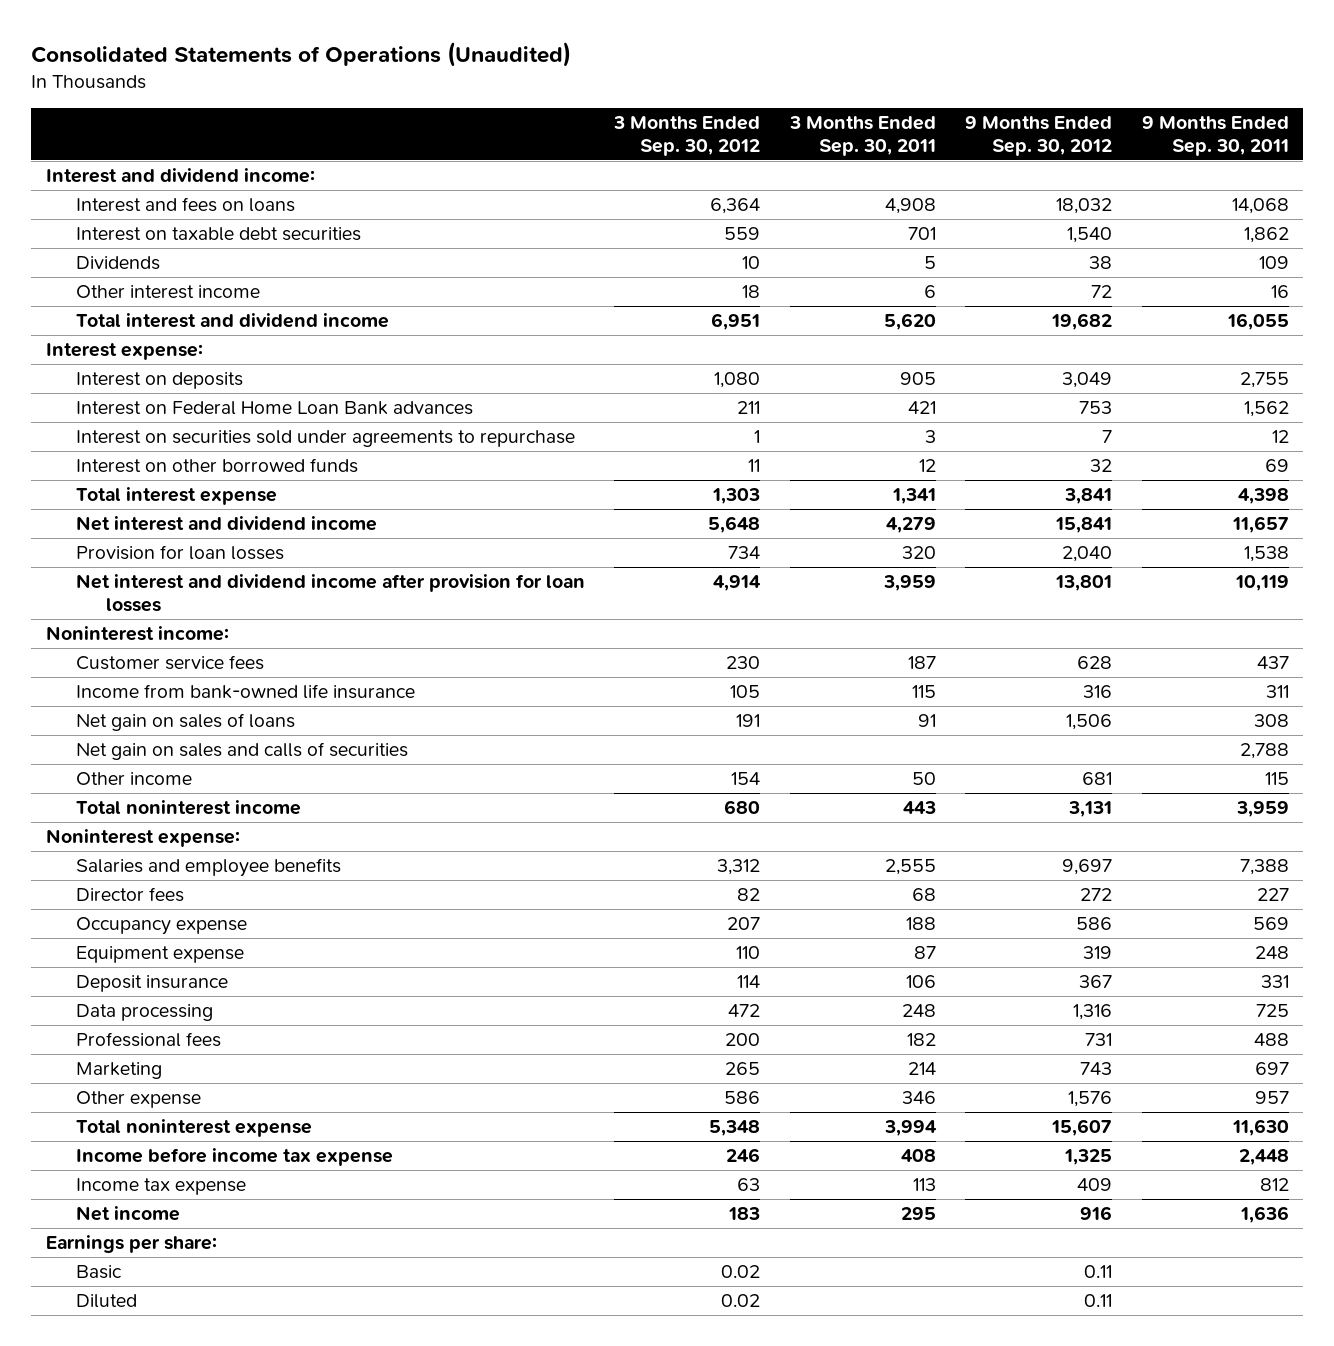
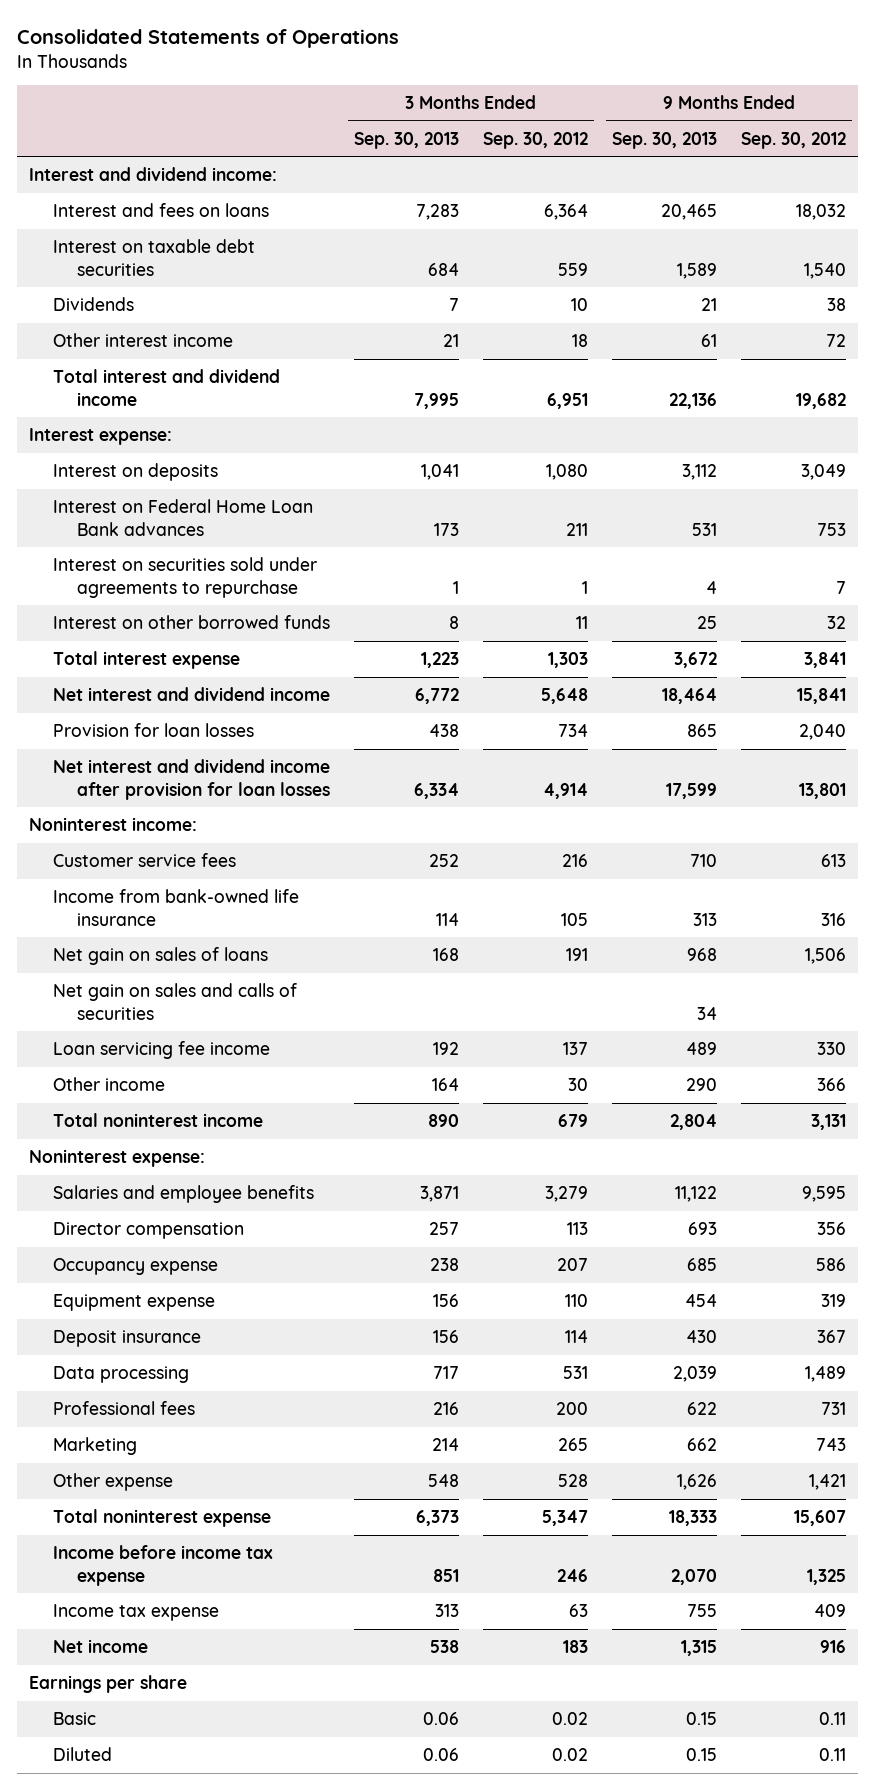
[30,41,571,67] Consolidated Statements of Operations (Unaudited) -> [16,28,399,48] Consolidated Statements of Operations
[788,115,936,157] 3 Months Ended Sep. 30, 2011 -> none
[1141,115,1289,157] 9 Months Ended Sep. 30, 2011 -> none
none -> [354,131,460,149] Sep. 30, 2013
none -> [612,131,718,149] Sep. 30, 2013
[726,656,761,670] 230 -> [562,854,589,868] 216
[1077,656,1113,670] 628 -> [821,854,847,868] 613
none -> [53,1041,271,1060] Loan servicing fee income
[731,772,761,786] 154 -> [568,1078,589,1092] 30
[1082,772,1113,786] 681 -> [817,1078,847,1092] 366
[724,800,761,815] 680 -> [558,1114,589,1128] 679
[75,887,184,903] Director fees -> none
[717,859,761,876] 3,312 -> [545,1186,589,1203] 3,279
[1062,859,1113,876] 9,697 -> [802,1186,847,1203] 9,595
none -> [53,1222,245,1240] Director compensation
[728,1004,761,1018] 472 -> [563,1366,589,1380] 531
[1073,1004,1113,1021] 1,316 -> [805,1366,847,1383] 1,489
[724,1091,761,1105] 586 -> [558,1474,589,1488] 528
[1068,1091,1113,1108] 1,576 -> [809,1474,847,1491] 1,421
[709,1120,761,1137] 5,348 -> [542,1510,589,1527] 5,347
[45,1235,217,1254] Earnings per share: -> [28,1675,187,1694] Earnings per share

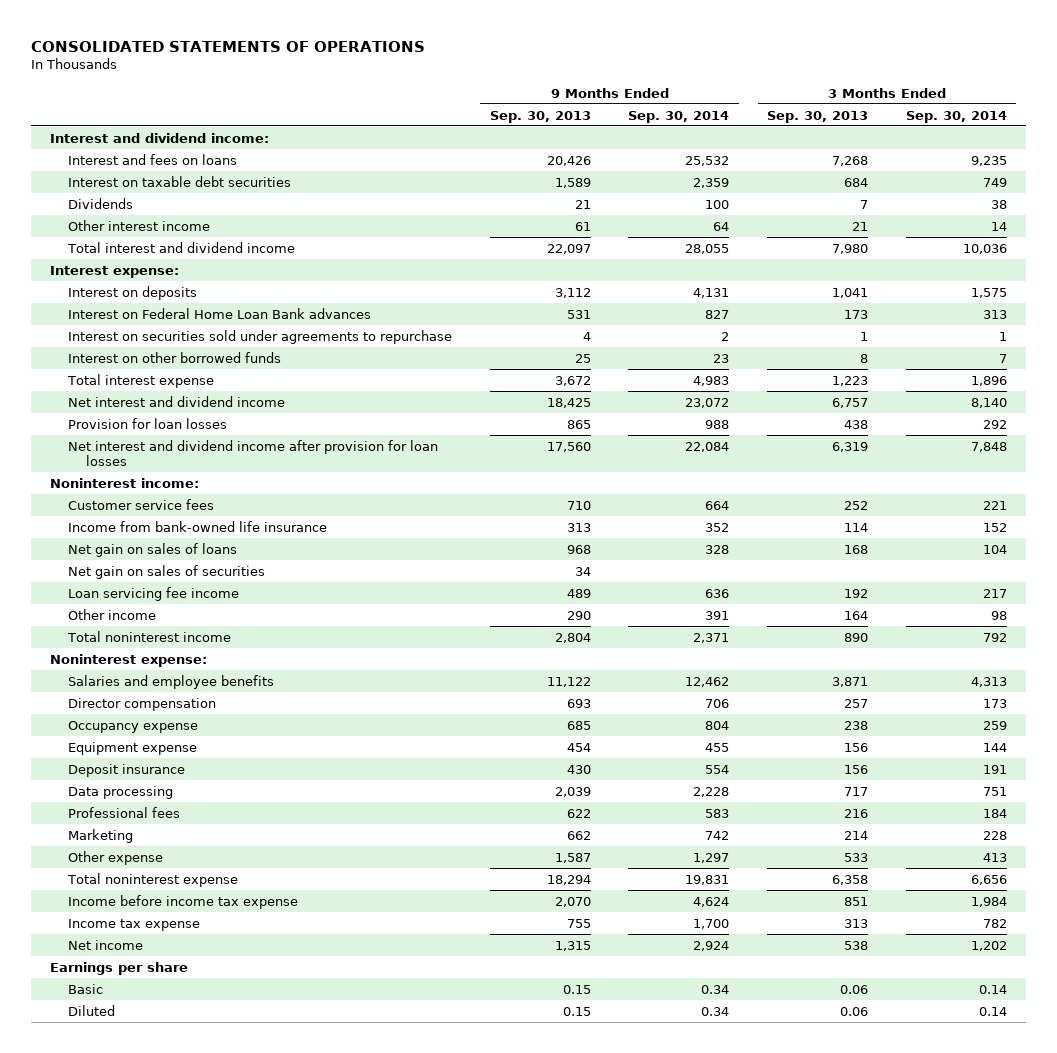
[16,28,399,48] Consolidated Statements of Operations -> [31,40,426,52] CONSOLIDATED STATEMENTS OF OPERATIONS
[483,131,589,149] Sep. 30, 2012 -> none
[741,131,847,149] Sep. 30, 2012 -> none
none -> [628,110,730,123] Sep. 30, 2014
none -> [905,110,1007,123] Sep. 30, 2014
[416,204,460,221] 7,283 -> [832,155,869,166] 7,268
[661,204,718,221] 20,465 -> [546,155,591,166] 20,426
[414,392,460,409] 7,995 -> [832,243,869,254] 7,980
[669,392,718,409] 22,136 -> [546,243,591,254] 22,097
[415,688,460,705] 6,772 -> [832,397,869,408] 6,757
[662,688,718,705] 18,464 -> [546,397,591,408] 18,425
[414,782,460,799] 6,334 -> [832,441,869,452] 6,319
[666,782,718,799] 17,599 -> [546,441,591,452] 17,560
[53,983,298,1020] Net gain on sales and calls of securities -> [68,564,266,579] Net gain on sales of securities
[428,1474,460,1488] 548 -> [844,852,869,862] 533
[677,1474,718,1491] 1,626 -> [554,852,591,863] 1,587
[416,1510,460,1527] 6,373 -> [832,874,869,885] 6,358
[669,1510,718,1527] 18,333 -> [546,874,591,885] 18,294

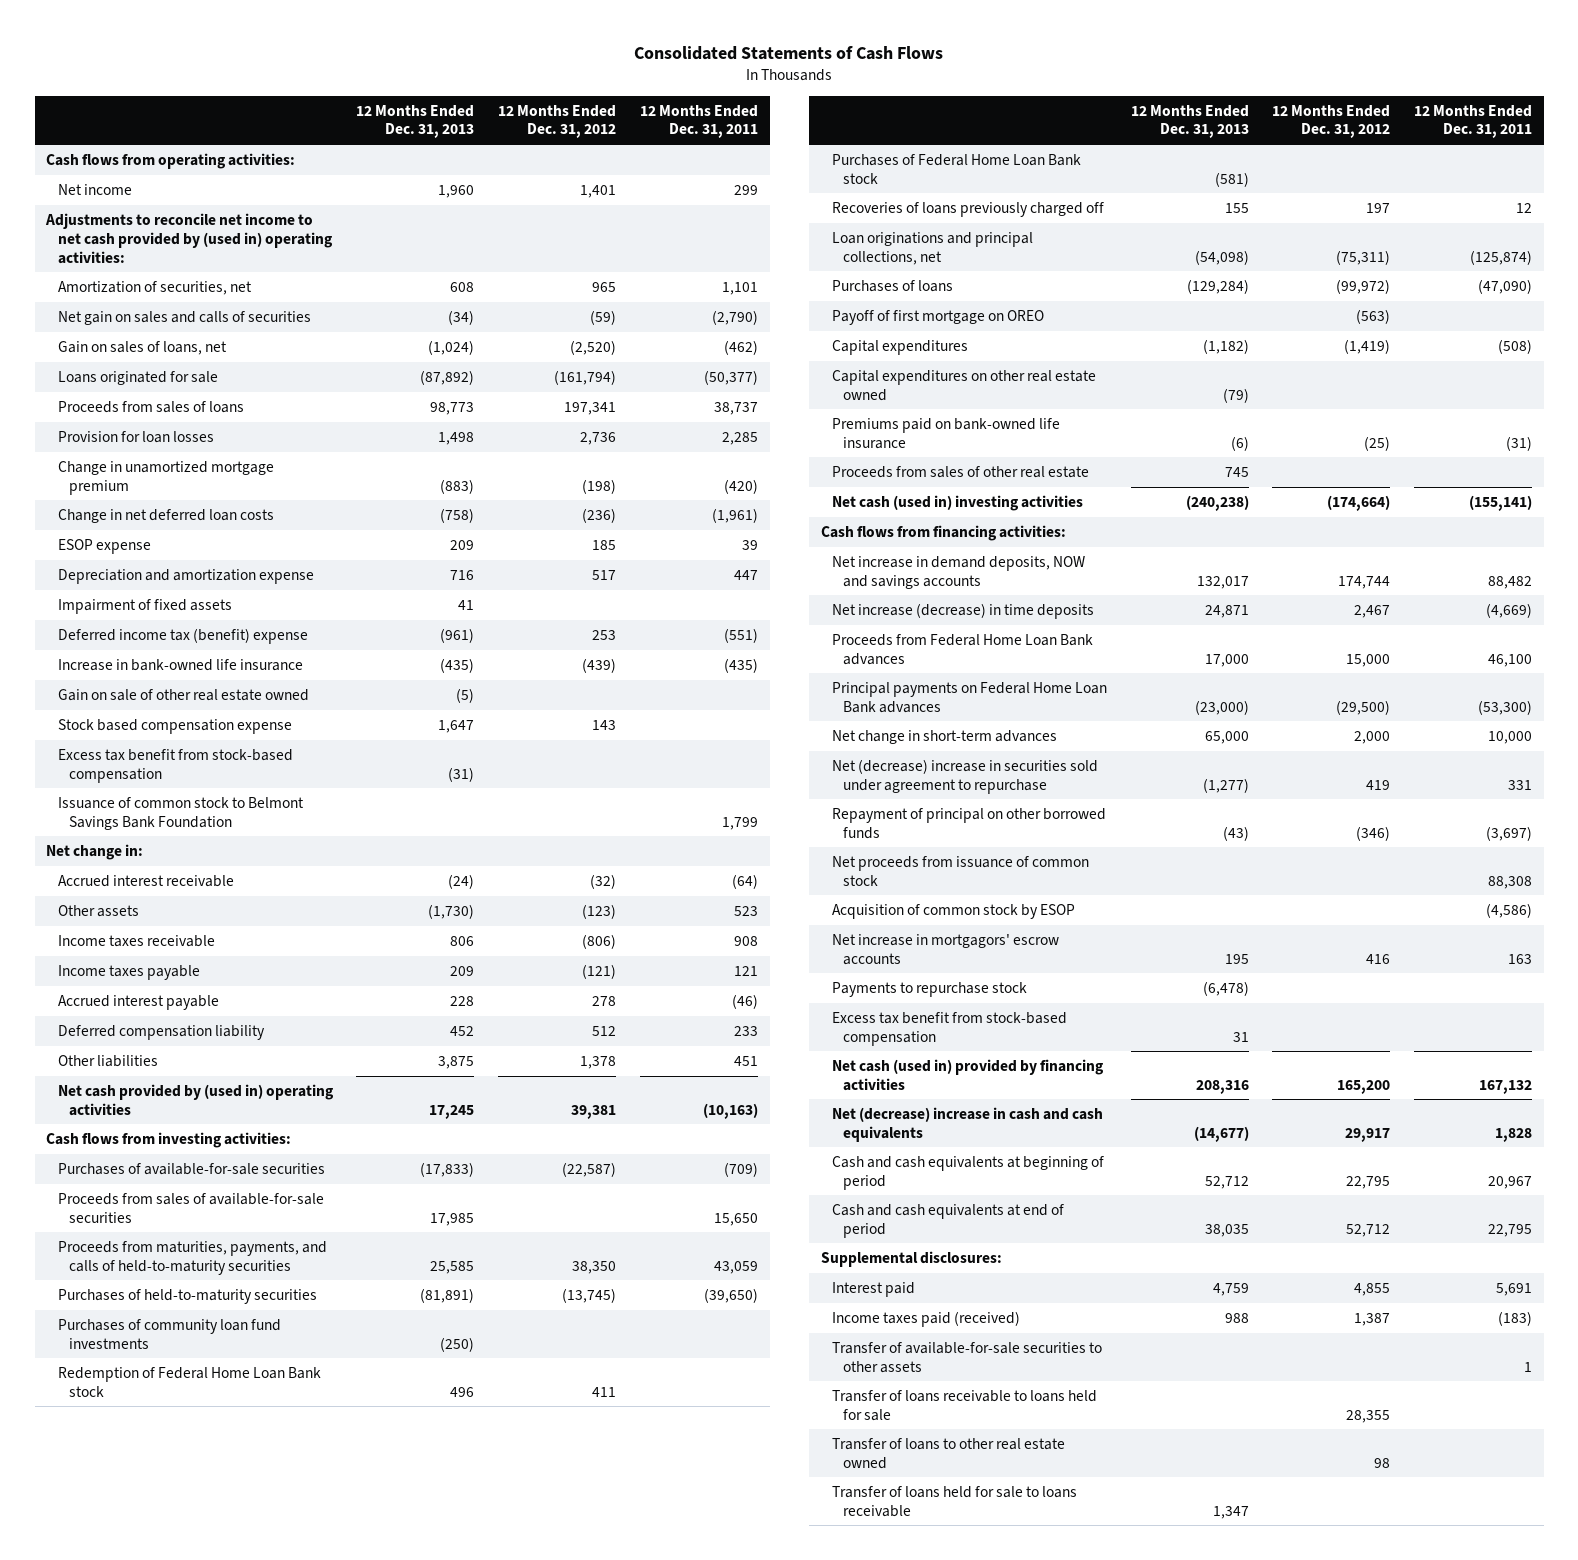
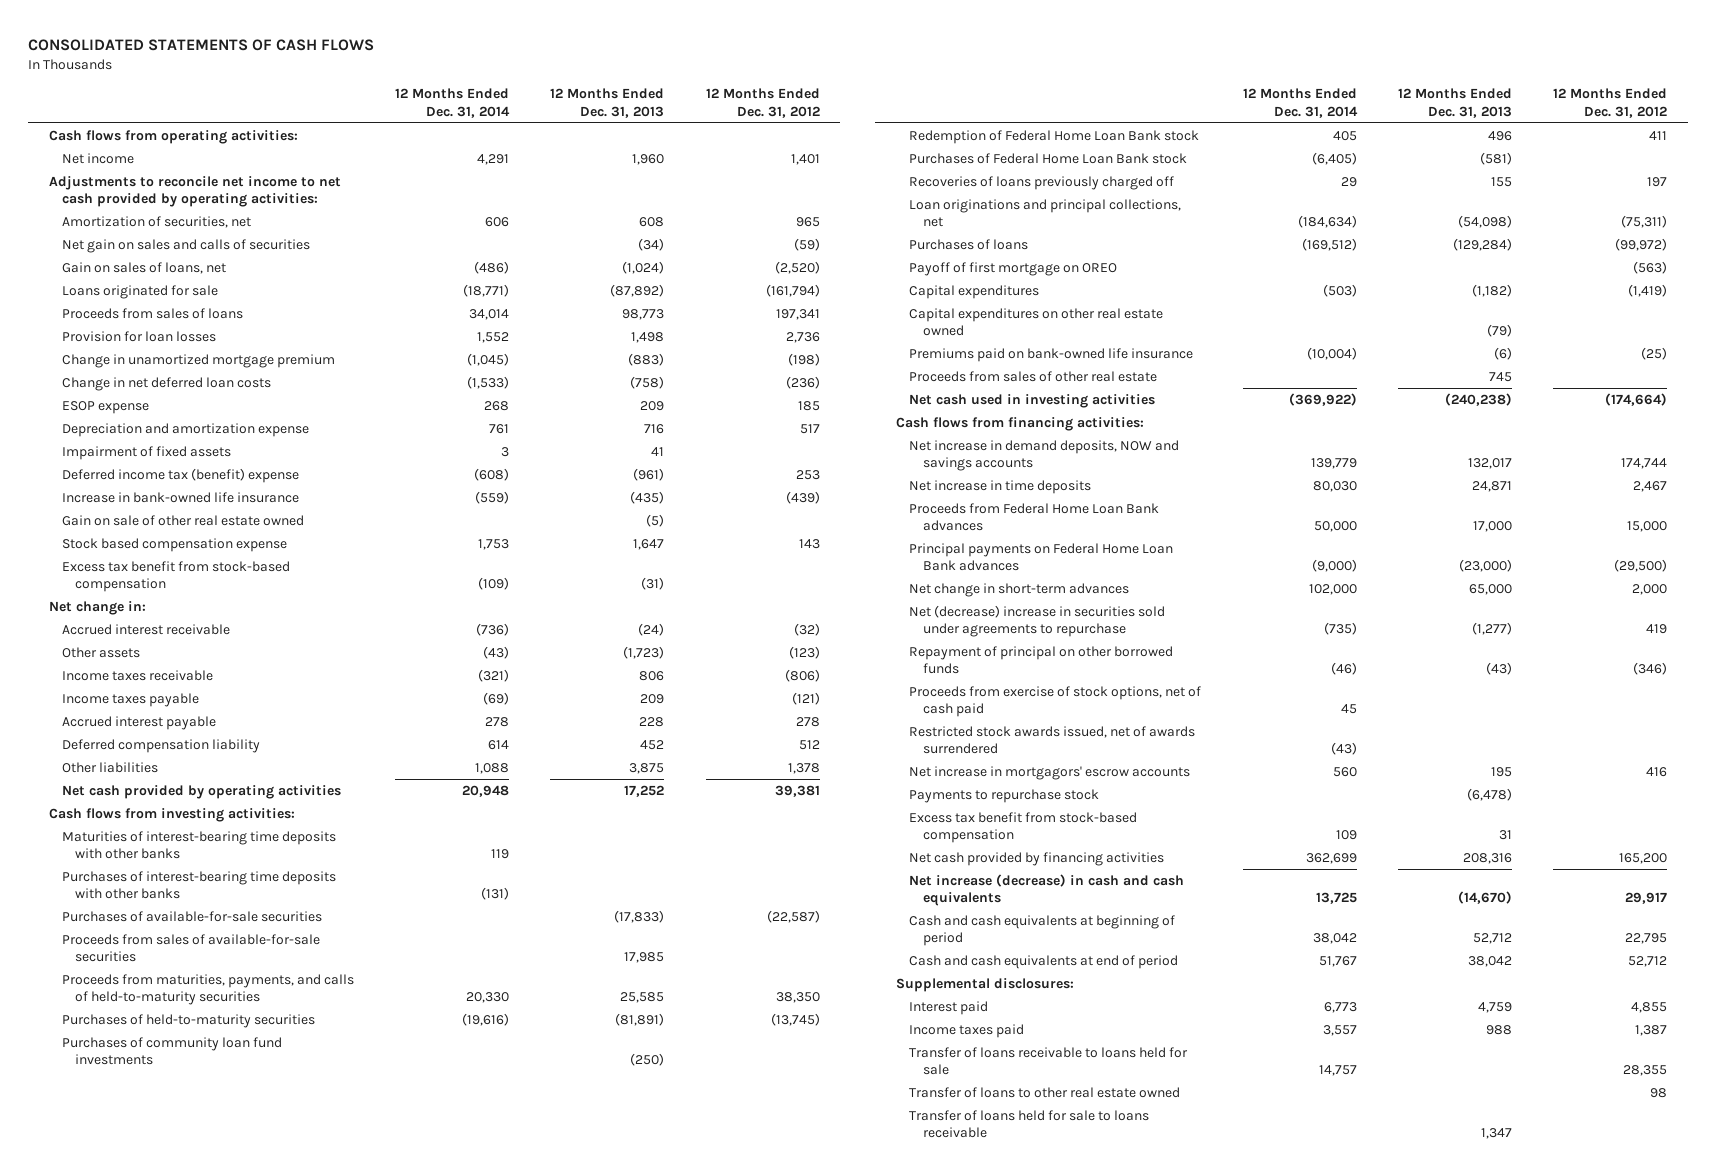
[634,45,944,60] Consolidated Statements of Cash Flows -> [27,38,374,51] CONSOLIDATED STATEMENTS OF CASH FLOWS
[639,104,758,139] 12 Months Ended Dec. 31, 2011 -> none
none -> [395,88,511,118] 12 Months Ended Dec. 31, 2014
[45,212,333,264] Adjustments to reconcile net income to net cash provided by (used in) operating activities: -> [48,175,341,208] Adjustments to reconcile net income to net cash provided by operating activities:
[57,796,304,830] Issuance of common stock to Belmont Savings Bank Foundation -> none
[428,903,475,919] (1,730) -> [623,645,665,659] (1,723)
[57,1083,334,1116] Net cash provided by (used in) operating activities -> [61,784,341,799] Net cash provided by operating activities
[429,1104,475,1119] 17,245 -> [624,784,665,797] 17,252
none -> [61,830,336,860] Maturities of interest-bearing time deposits with other banks
none -> [61,870,336,900] Purchases of interest-bearing time deposits with other banks
[831,494,1083,511] Net cash (used in) investing activities -> [909,393,1156,408] Net cash used in investing activities
[831,602,1094,619] Net increase (decrease) in time deposits -> [909,479,1092,494] Net increase in time deposits
[831,758,1098,794] Net (decrease) increase in securities sold under agreement to repurchase -> [909,604,1166,638] Net (decrease) increase in securities sold under agreements to repurchase
[831,855,1089,886] Net proceeds from issuance of common stock -> none
[831,903,1075,919] Acquisition of common stock by ESOP -> none
none -> [909,685,1202,718] Proceeds from exercise of stock options, net of cash paid
none -> [909,725,1196,755] Restricted stock awards issued, net of awards surrendered
[831,1058,1104,1091] Net cash (used in) provided by financing activities -> [909,851,1165,866] Net cash provided by financing activities
[831,1106,1103,1142] Net (decrease) increase in cash and cash equivalents -> [909,873,1185,907] Net increase (decrease) in cash and cash equivalents
[1193,1125,1249,1142] (14,677) -> [1458,891,1513,905] (14,670)
[1204,1223,1249,1237] 38,035 -> [1468,955,1513,967] 38,042
[831,1341,1102,1373] Transfer of available-for-sale securities to other assets -> none
[831,1310,1020,1327] Income taxes paid (received) -> [909,1023,1025,1038] Income taxes paid

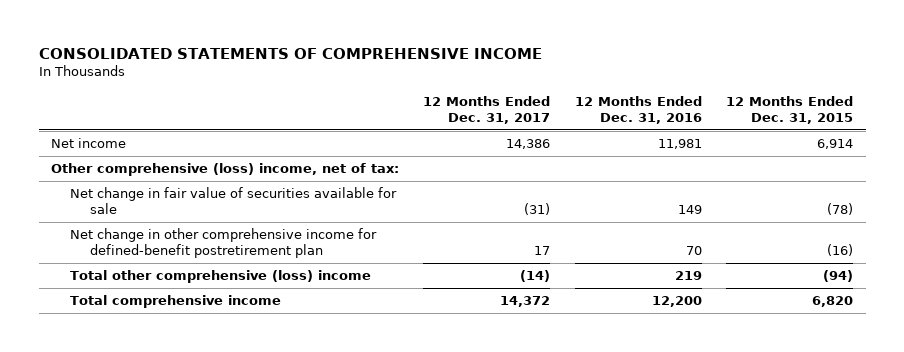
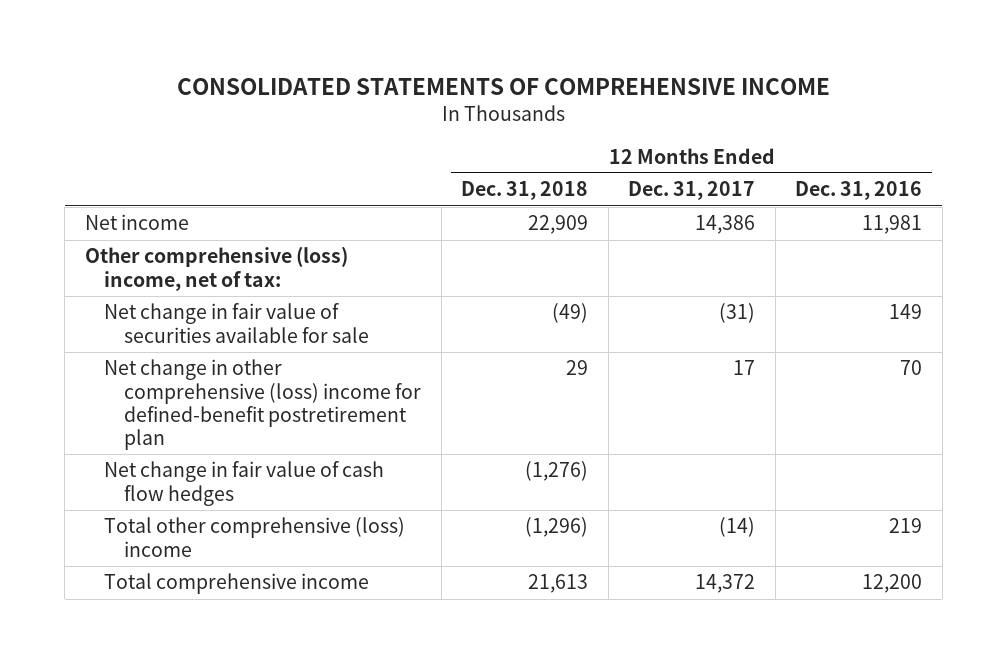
[726,96,854,125] 12 Months Ended Dec. 31, 2015 -> none
none -> [461,181,589,201] Dec. 31, 2018
[70,227,378,259] Net change in other comprehensive income for defined-benefit postretirement plan -> [104,359,421,451] Net change in other comprehensive (loss) income for defined-benefit postretirement plan
none -> [104,461,385,506] Net change in fair value of cash flow hedges

